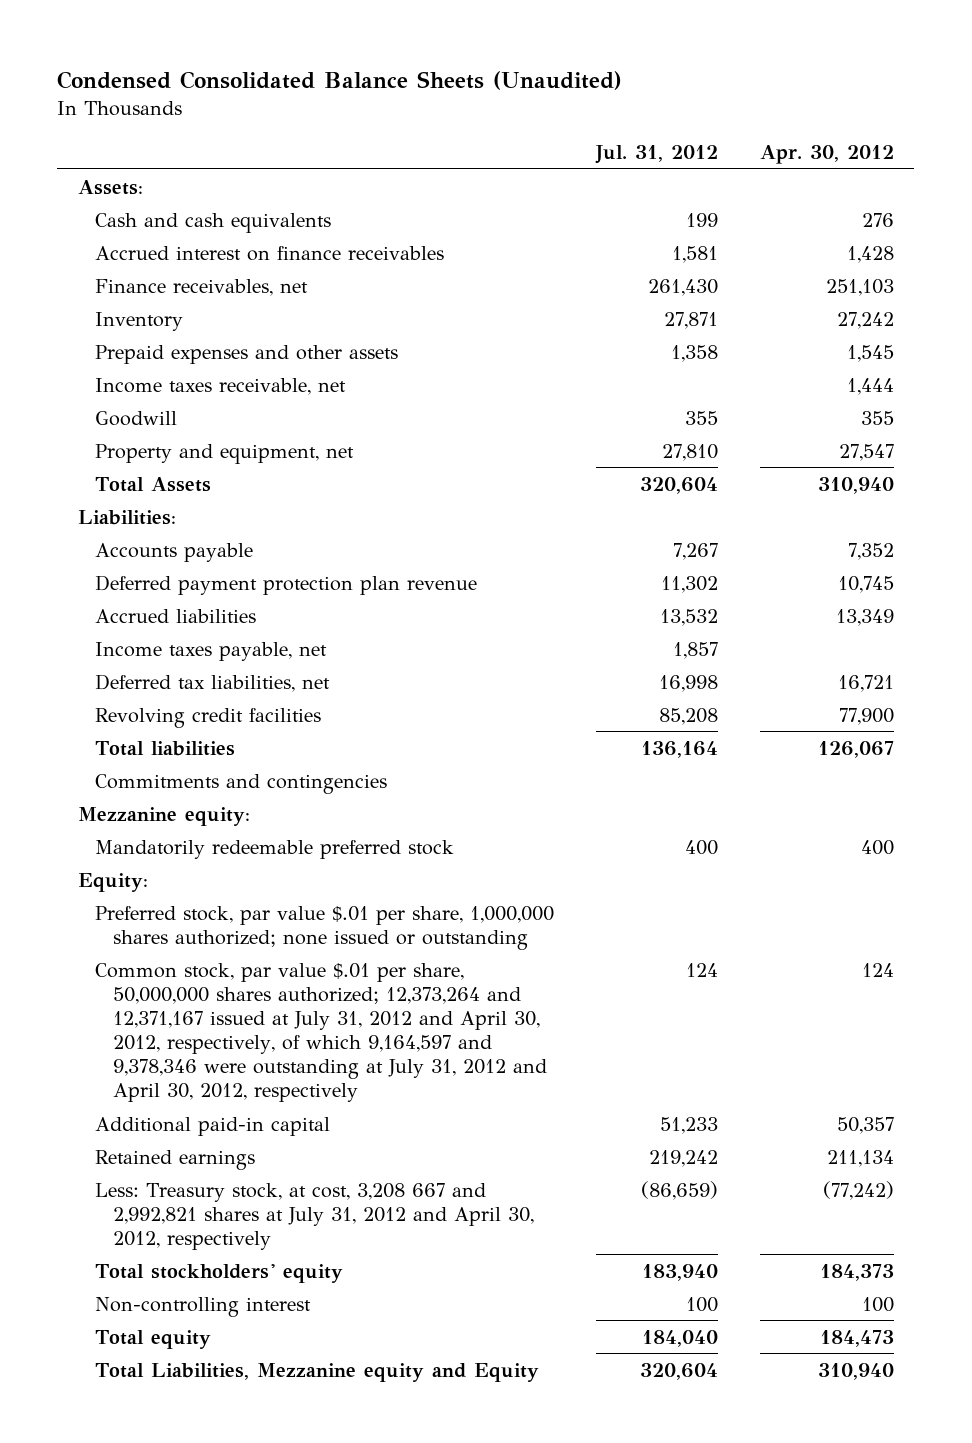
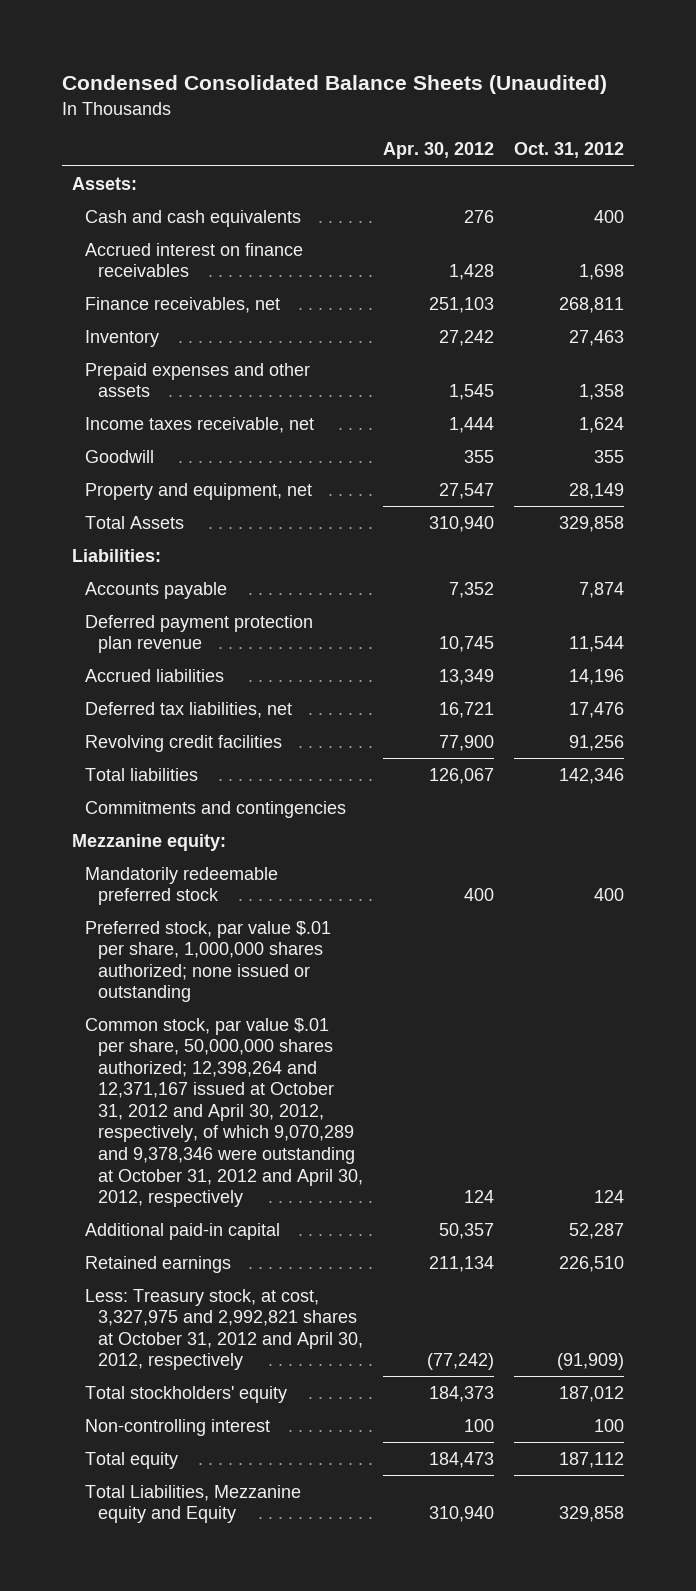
[595,144,719,164] Jul. 31, 2012 -> none
none -> [513,142,624,159] Oct. 31, 2012
[95,641,328,661] Income taxes payable, net -> none
[78,872,149,892] Equity: -> none
[95,962,547,1102] Common stock, par value $.01 per share, 50,000,000 shares authorized; 12,373,264 and 12,371,167 issued at July 31, 2012 and April 30, 2012, respectively, of which 9,164,597 and 9,378,346 were outstanding at July 31, 2012 and April 30, 2012, respectively -> [84,1017,364,1208] Common stock, par value $.01 per share, 50,000,000 shares authorized; 12,398,264 and 12,371,167 issued at October 31, 2012 and April 30, 2012, respectively, of which 9,070,289 and 9,378,346 were outstanding at October 31, 2012 and April 30, 2012, respectively
[95,1182,534,1250] Less: Treasury stock, at cost, 3,208 667 and 2,992,821 shares at July 31, 2012 and April 30, 2012, respectively -> [84,1288,364,1371] Less: Treasury stock, at cost, 3,327,975 and 2,992,821 shares at October 31, 2012 and April 30, 2012, respectively

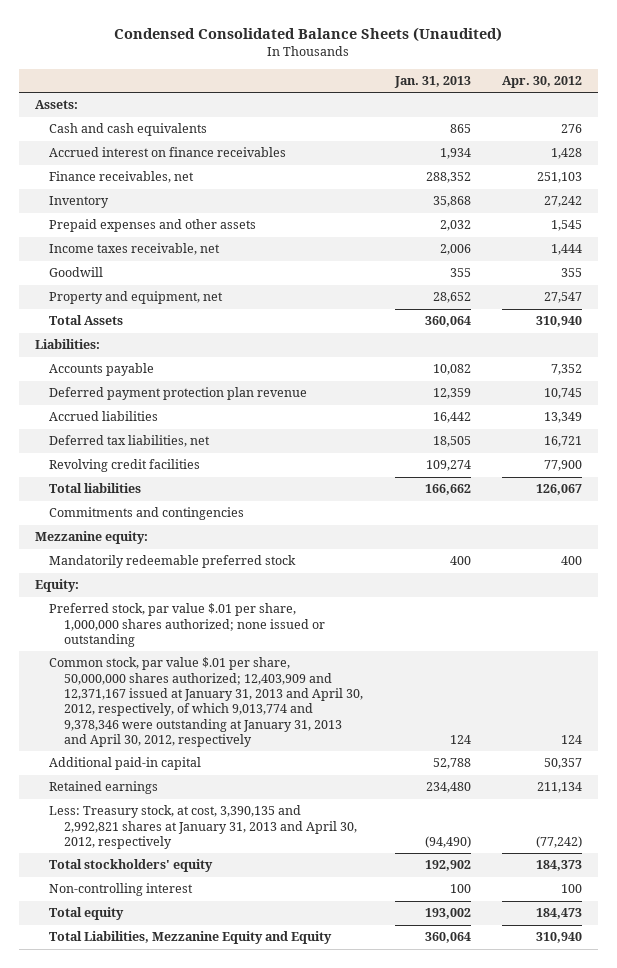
[513,142,624,159] Oct. 31, 2012 -> none
none -> [393,76,471,89] Jan. 31, 2013
none -> [34,579,79,593] Equity:
[84,1017,364,1208] Common stock, par value $.01 per share, 50,000,000 shares authorized; 12,398,264 and 12,371,167 issued at October 31, 2012 and April 30, 2012, respectively, of which 9,070,289 and 9,378,346 were outstanding at October 31, 2012 and April 30, 2012, respectively -> [49,657,364,747] Common stock, par value $.01 per share, 50,000,000 shares authorized; 12,403,909 and 12,371,167 issued at January 31, 2013 and April 30, 2012, respectively, of which 9,013,774 and 9,378,346 were outstanding at January 31, 2013 and April 30, 2012, respectively
[84,1288,364,1371] Less: Treasury stock, at cost, 3,327,975 and 2,992,821 shares at October 31, 2012 and April 30, 2012, respectively -> [49,805,358,849] Less: Treasury stock, at cost, 3,390,135 and 2,992,821 shares at January 31, 2013 and April 30, 2012, respectively
[84,1484,301,1524] Total Liabilities, Mezzanine equity and Equity -> [49,931,333,945] Total Liabilities, Mezzanine Equity and Equity

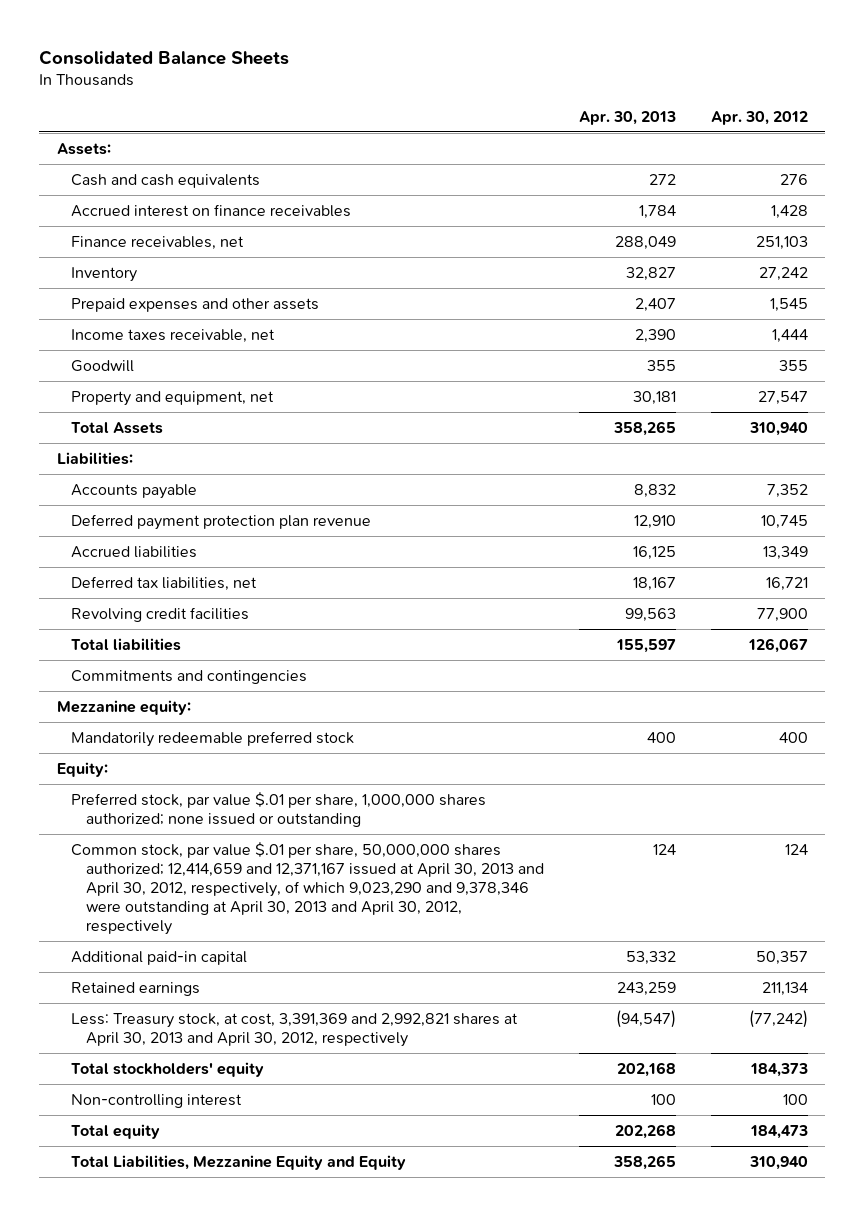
[114,26,503,42] Condensed Consolidated Balance Sheets (Unaudited) -> [39,49,290,65] Consolidated Balance Sheets
[393,76,471,89] Jan. 31, 2013 -> none
none -> [578,111,676,126] Apr. 30, 2013
[49,657,364,747] Common stock, par value $.01 per share, 50,000,000 shares authorized; 12,403,909 and 12,371,167 issued at January 31, 2013 and April 30, 2012, respectively, of which 9,013,774 and 9,378,346 were outstanding at January 31, 2013 and April 30, 2012, respectively -> [71,841,544,935] Common stock, par value $.01 per share, 50,000,000 shares authorized; 12,414,659 and 12,371,167 issued at April 30, 2013 and April 30, 2012, respectively, of which 9,023,290 and 9,378,346 were outstanding at April 30, 2013 and April 30, 2012, respectively
[49,805,358,849] Less: Treasury stock, at cost, 3,390,135 and 2,992,821 shares at January 31, 2013 and April 30, 2012, respectively -> [71,1012,519,1047] Less: Treasury stock, at cost, 3,391,369 and 2,992,821 shares at April 30, 2013 and April 30, 2012, respectively

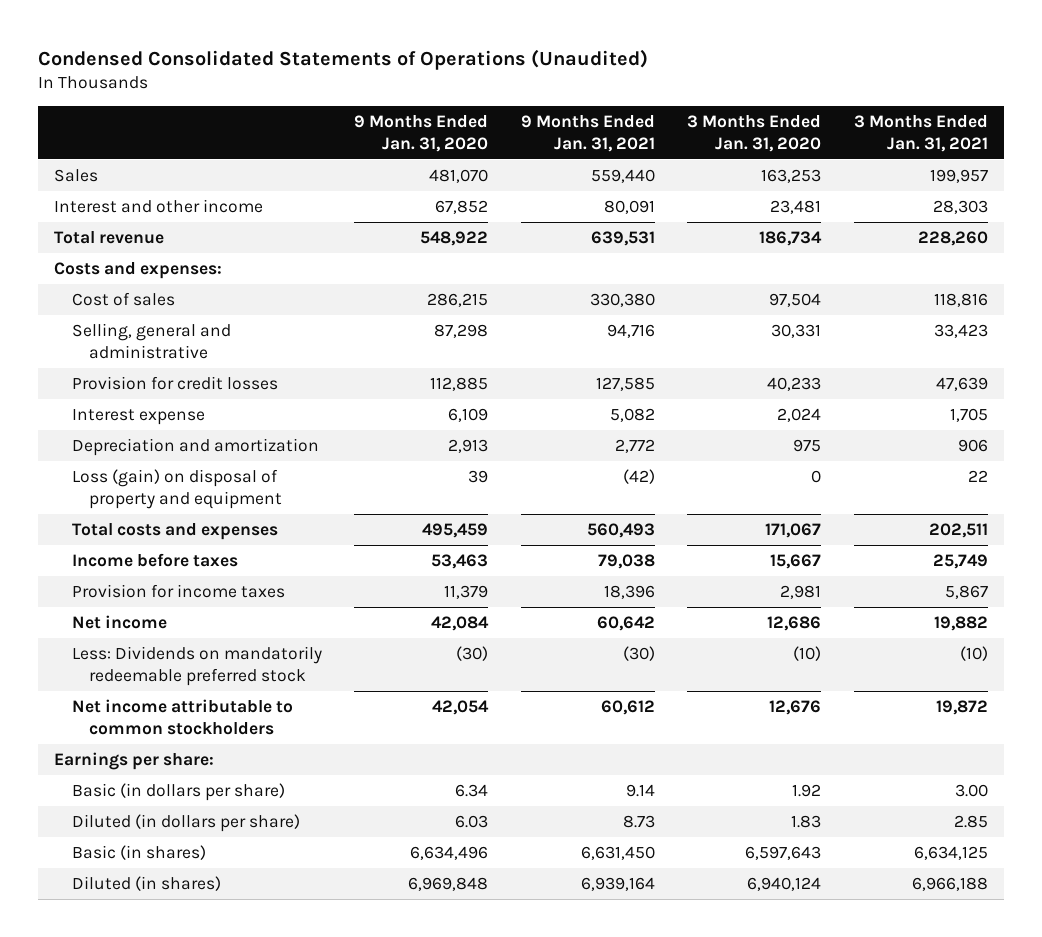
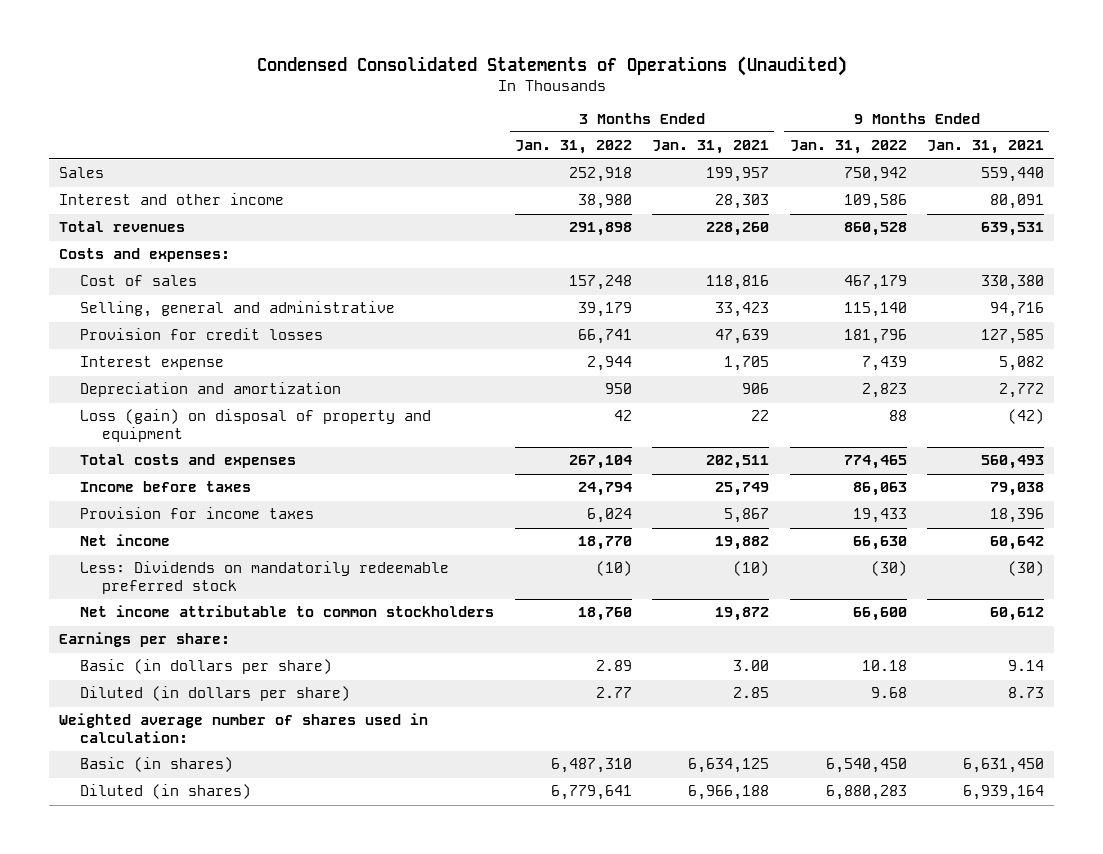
[354,114,489,152] 9 Months Ended Jan. 31, 2020 -> none
[687,114,822,152] 3 Months Ended Jan. 31, 2020 -> none
none -> [514,140,632,155] Jan. 31, 2022
none -> [789,140,907,155] Jan. 31, 2022
[54,231,165,245] Total revenue -> [59,221,186,233] Total revenues
none -> [59,713,429,743] Weighted average number of shares used in calculation:

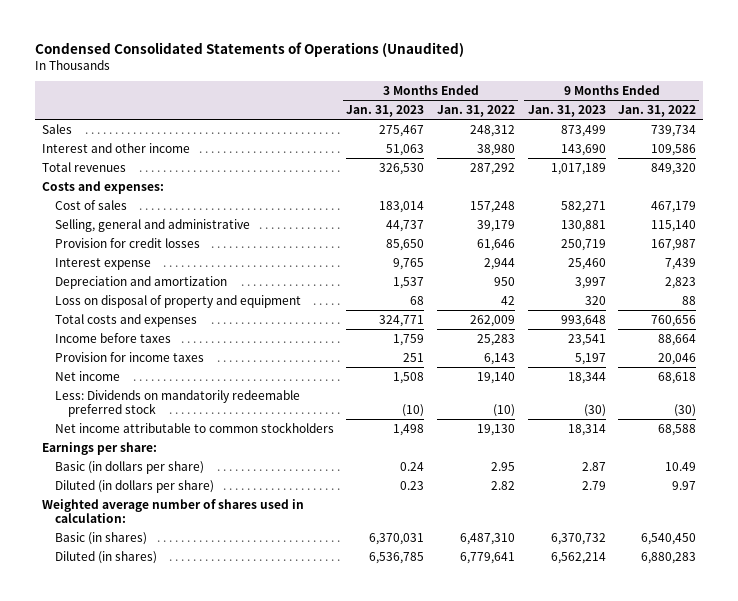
[652,140,770,155] Jan. 31, 2021 -> none
[926,140,1044,155] Jan. 31, 2021 -> none
none -> [346,104,425,117] Jan. 31, 2023
none -> [527,104,606,117] Jan. 31, 2023
[568,167,632,183] 252,918 -> [469,124,515,137] 248,312
[843,167,907,183] 750,942 -> [651,124,697,137] 739,734
[568,222,632,237] 291,898 -> [469,162,515,175] 287,292
[843,222,907,237] 860,528 -> [651,162,697,175] 849,320
[577,329,632,345] 66,741 -> [476,238,515,251] 61,646
[843,329,907,345] 181,796 -> [651,238,697,251] 167,987
[80,409,432,442] Loss (gain) on disposal of property and equipment -> [54,294,301,308] Loss on disposal of property and equipment
[568,455,632,470] 267,104 -> [469,314,515,327] 262,009
[843,455,907,470] 774,465 -> [651,314,697,327] 760,656
[577,482,632,497] 24,794 -> [476,333,515,346] 25,283
[852,482,907,497] 86,063 -> [658,333,697,346] 88,664
[586,508,632,524] 6,024 -> [483,352,515,365] 6,143
[852,508,907,524] 19,433 -> [658,352,697,365] 20,046
[577,536,632,551] 18,770 -> [476,371,515,384] 19,140
[852,536,907,551] 66,630 -> [658,371,697,384] 68,618
[577,607,632,622] 18,760 -> [476,423,515,436] 19,130
[852,607,907,622] 66,600 -> [658,423,697,436] 68,588
[595,660,632,672] 2.89 -> [490,461,515,471] 2.95
[861,660,907,672] 10.18 -> [665,461,697,471] 10.49
[595,687,632,699] 2.77 -> [490,480,515,490] 2.82
[870,687,907,699] 9.68 -> [672,480,697,490] 9.97

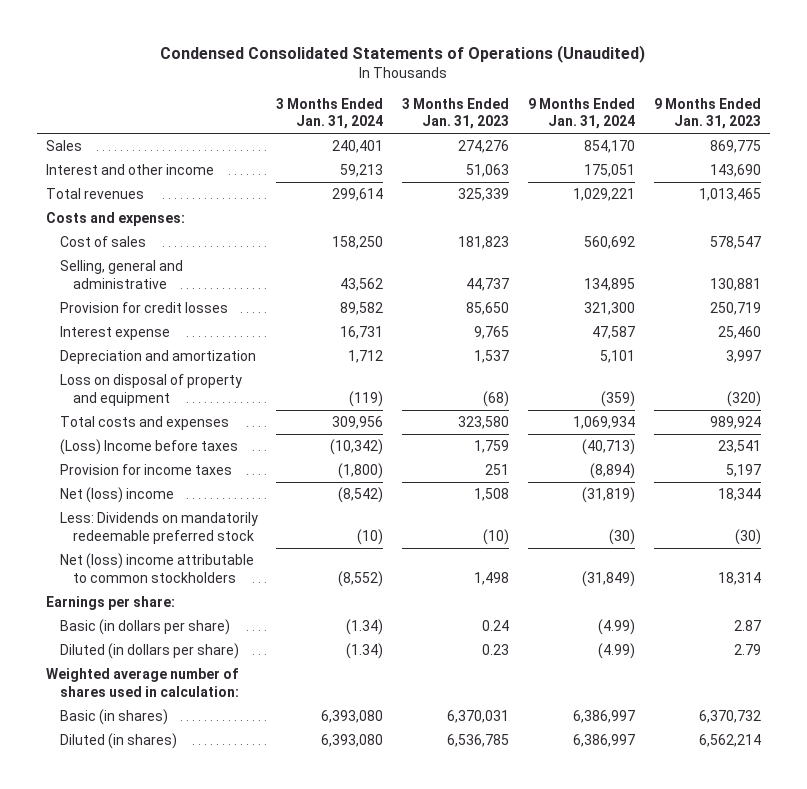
[436,104,515,117] Jan. 31, 2022 -> none
[618,104,697,117] Jan. 31, 2022 -> none
none -> [276,97,384,130] 3 Months Ended Jan. 31, 2024
none -> [527,97,635,130] 9 Months Ended Jan. 31, 2024
[379,124,425,137] 275,467 -> [458,139,510,153] 274,276
[560,124,606,137] 873,499 -> [709,139,761,153] 869,775
[379,162,425,175] 326,530 -> [458,187,510,201] 325,339
[550,162,606,175] 1,017,189 -> [698,187,761,201] 1,013,465
[379,200,425,213] 183,014 -> [458,235,510,249] 181,823
[560,200,606,213] 582,271 -> [709,235,761,249] 578,547
[410,295,425,305] 68 -> [483,390,510,407] (68)
[584,295,606,305] 320 -> [726,390,761,407] (320)
[379,314,425,327] 324,771 -> [458,415,510,429] 323,580
[560,314,606,327] 993,648 -> [709,415,761,429] 989,924
[54,332,171,343] Income before taxes -> [59,438,238,455] (Loss) Income before taxes
[54,370,120,381] Net income -> [59,486,174,503] Net (loss) income
[54,421,334,433] Net income attributable to common stockholders -> [59,552,254,583] Net (loss) income attributable to common stockholders

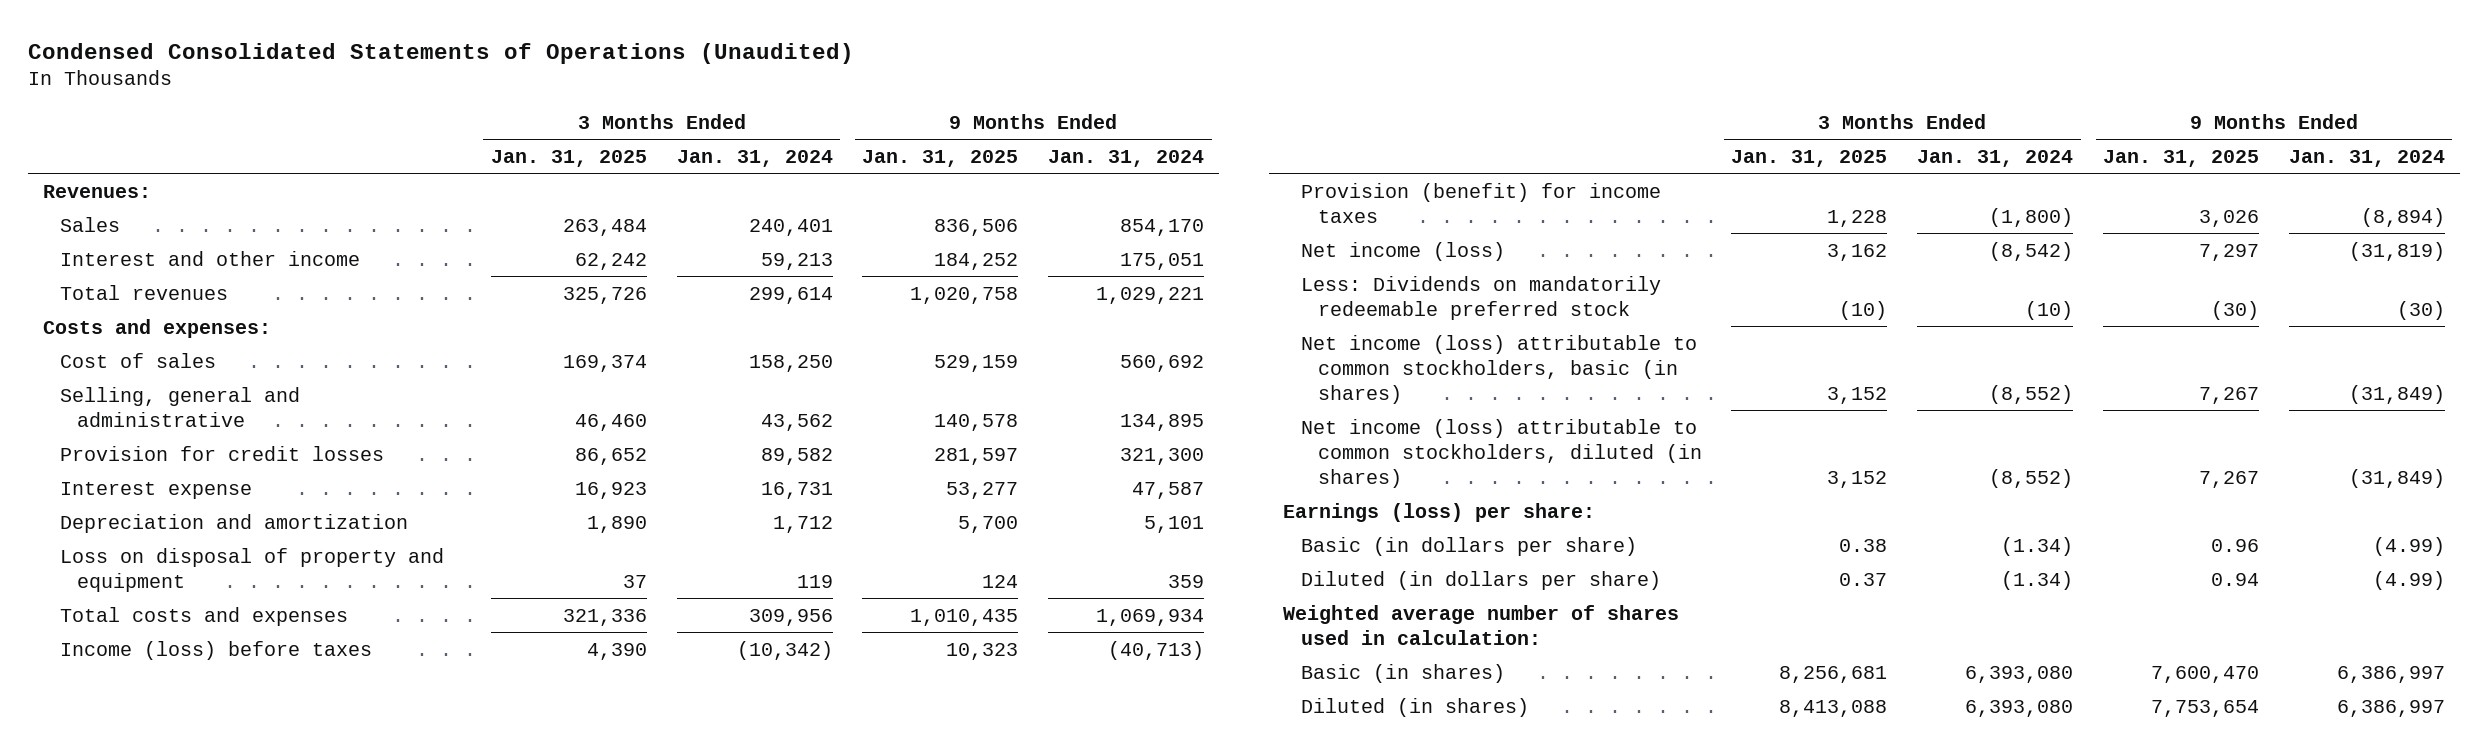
[402,97,510,130] 3 Months Ended Jan. 31, 2023 -> none
[653,97,761,130] 9 Months Ended Jan. 31, 2023 -> none
none -> [490,149,647,167] Jan. 31, 2025
none -> [862,149,1019,167] Jan. 31, 2025
none -> [42,184,151,198] Revenues:
[349,390,384,407] (119) -> [796,574,833,588] 119
[600,390,635,407] (359) -> [1168,574,1205,588] 359
[59,438,238,455] (Loss) Income before taxes -> [59,640,372,660] Income (loss) before taxes
[59,463,232,475] Provision for income taxes -> [1300,182,1661,223] Provision (benefit) for income taxes
[59,486,174,503] Net (loss) income -> [1300,241,1505,261] Net income (loss)
[59,552,254,583] Net (loss) income attributable to common stockholders -> [1300,334,1697,404] Net income (loss) attributable to common stockholders, basic (in shares)
none -> [1300,418,1702,488] Net income (loss) attributable to common stockholders, diluted (in shares)
[46,595,176,610] Earnings per share: -> [1283,502,1596,522] Earnings (loss) per share:

